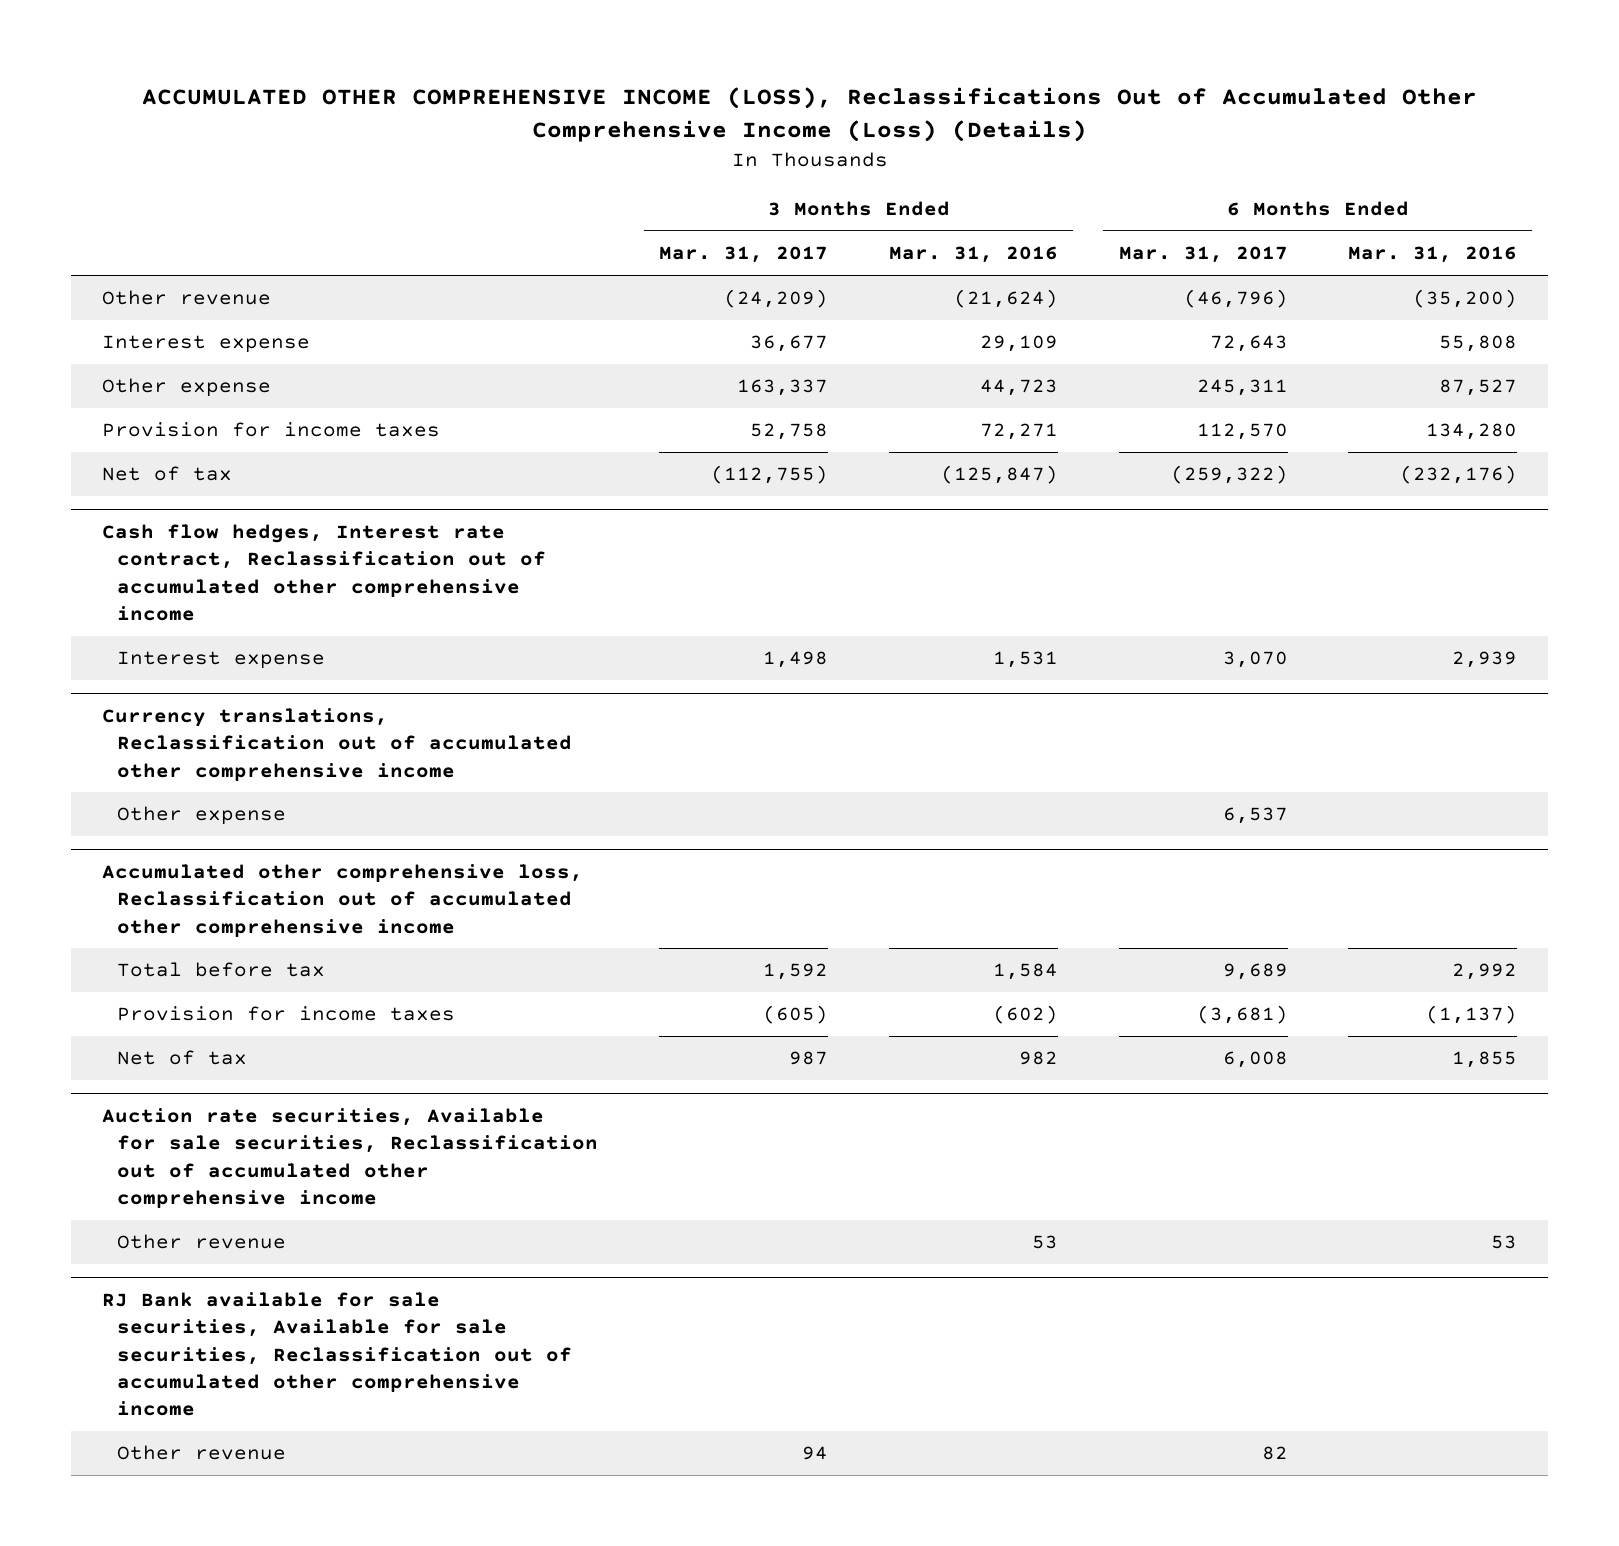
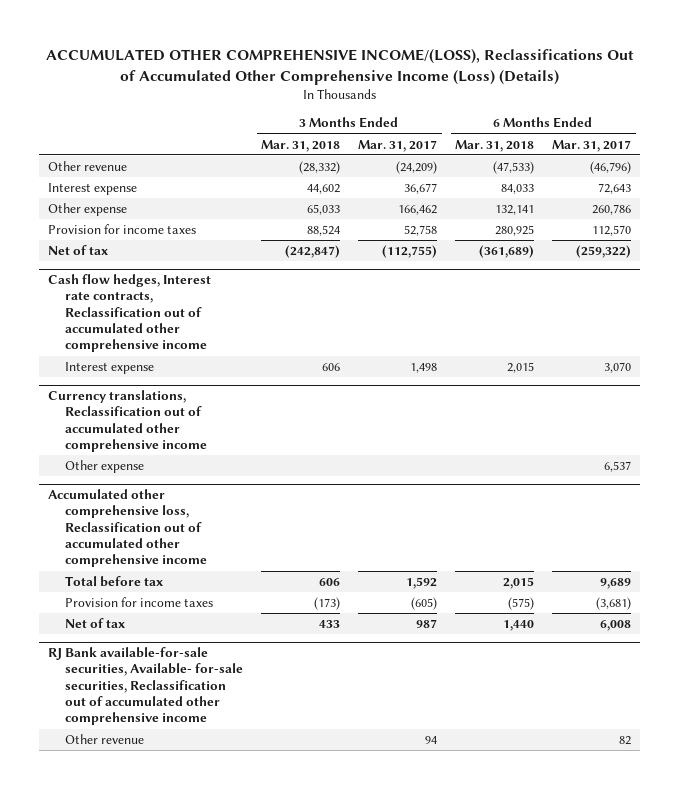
[141,87,1477,143] ACCUMULATED OTHER COMPREHENSIVE INCOME (LOSS), Reclassifications Out of Accumulated Other Comprehensive Income (Loss) (Details) -> [45,49,634,85] ACCUMULATED OTHER COMPREHENSIVE INCOME/(LOSS), Reclassifications Out of Accumulated Other Comprehensive Income (Loss) (Details)
[888,246,1058,264] Mar. 31, 2016 -> none
[1348,246,1518,264] Mar. 31, 2016 -> none
none -> [261,139,341,152] Mar. 31, 2018
none -> [455,139,535,152] Mar. 31, 2018
[737,379,829,397] 163,337 -> [398,204,438,215] 166,462
[1196,379,1288,397] 245,311 -> [592,203,632,215] 260,786
[101,523,547,621] Cash flow hedges, Interest rate contract, Reclassification out of accumulated other comprehensive income -> [48,274,212,353] Cash flow hedges, Interest rate contracts, Reclassification out of accumulated other comprehensive income
[101,1107,599,1208] Auction rate securities, Available for sale securities, Reclassification out of accumulated other comprehensive income -> none
[117,1234,287,1250] Other revenue -> none
[101,1291,573,1417] RJ Bank available for sale securities, Available for sale securities, Reclassification out of accumulated other comprehensive income -> [48,647,244,726] RJ Bank available-for-sale securities, Available- for-sale securities, Reclassification out of accumulated other comprehensive income

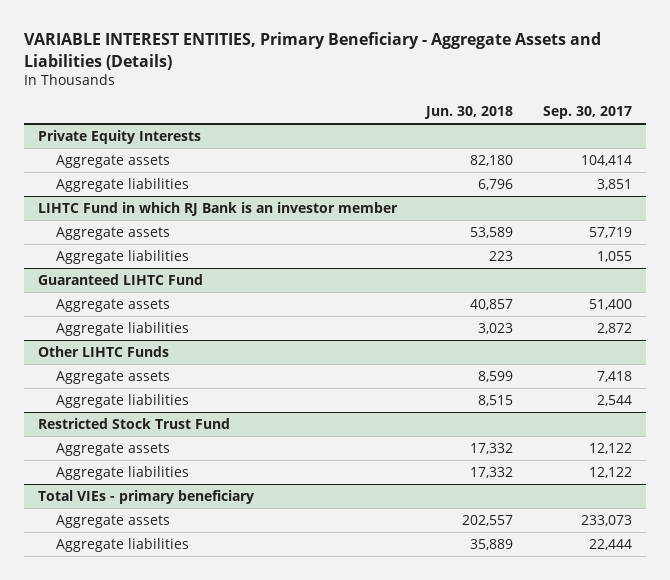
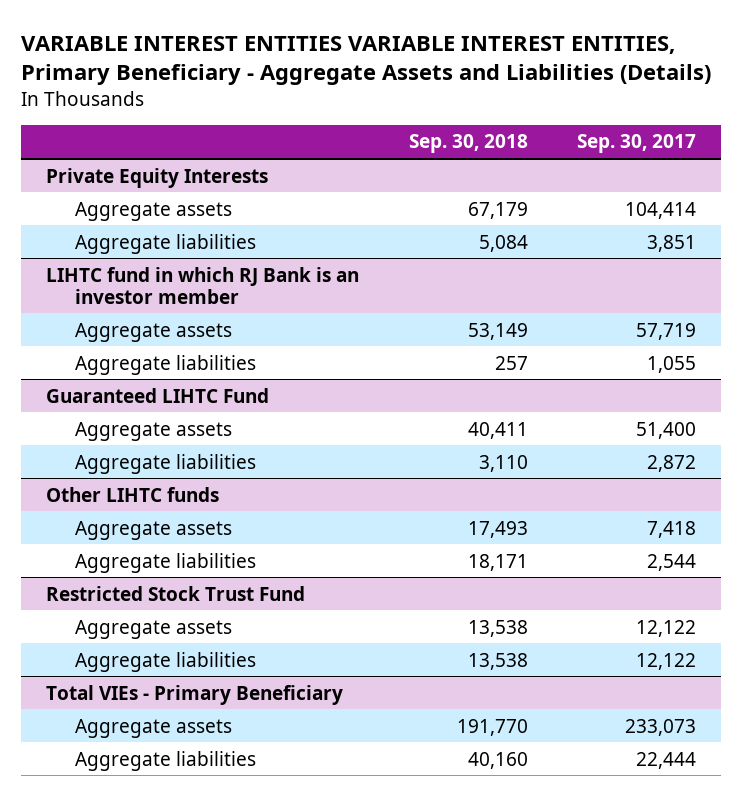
[23,32,601,70] VARIABLE INTEREST ENTITIES, Primary Beneficiary - Aggregate Assets and Liabilities (Details) -> [21,35,712,86] VARIABLE INTEREST ENTITIES VARIABLE INTEREST ENTITIES, Primary Beneficiary - Aggregate Assets and Liabilities (Details)
[424,106,514,120] Jun. 30, 2018 -> none
none -> [408,134,528,154] Sep. 30, 2018
[38,201,399,216] LIHTC Fund in which RJ Bank is an investor member -> [46,266,360,304] LIHTC fund in which RJ Bank is an investor member
[38,345,170,357] Other LIHTC Funds -> [46,486,220,502] Other LIHTC funds
[38,489,255,504] Total VIEs - primary beneficiary -> [46,684,344,705] Total VIEs - Primary Beneficiary

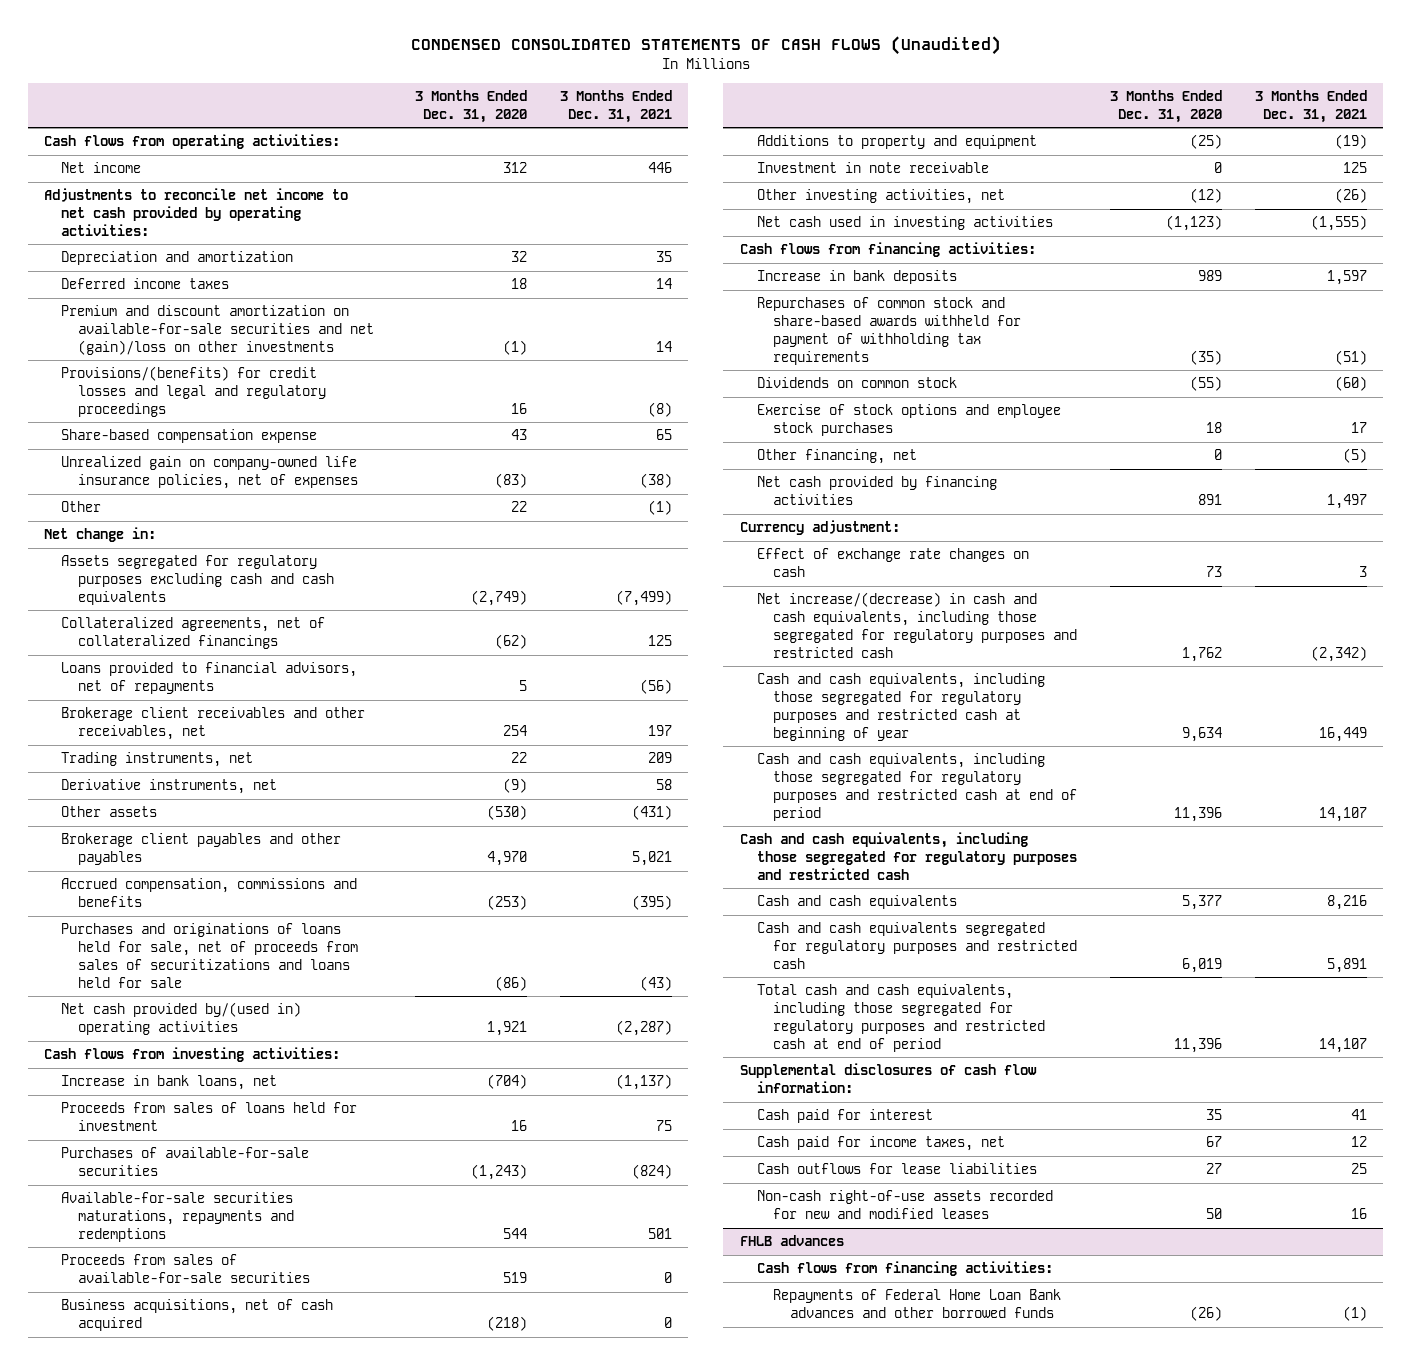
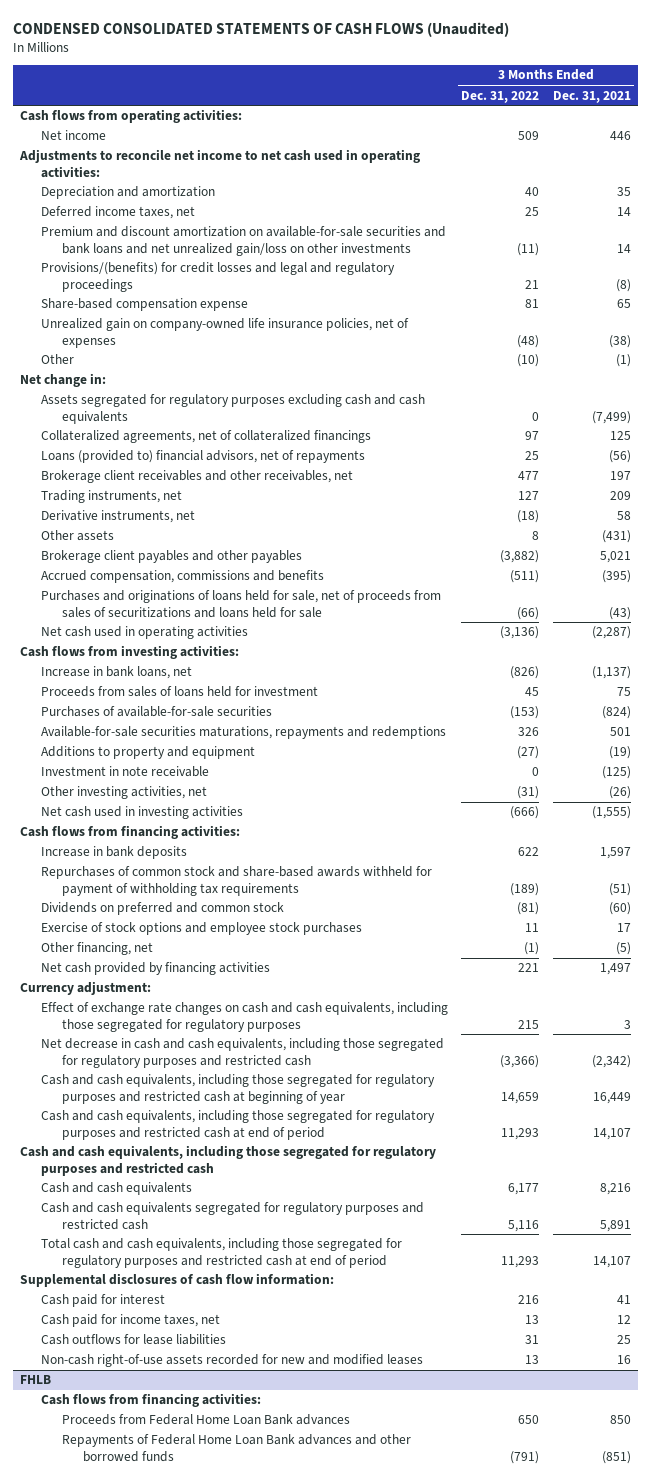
[414,90,527,123] 3 Months Ended Dec. 31, 2020 -> none
none -> [461,90,540,103] Dec. 31, 2022
[44,188,349,236] Adjustments to reconcile net income to net cash provided by operating activities: -> [18,149,420,178] Adjustments to reconcile net income to net cash used in operating activities:
[61,278,230,290] Deferred income taxes -> [40,206,195,220] Deferred income taxes, net
[61,305,375,355] Premium and discount amortization on available-for-sale securities and net (gain)/loss on other investments -> [40,226,446,256] Premium and discount amortization on available-for-sale securities and bank loans and net unrealized gain/loss on other investments
[61,662,358,695] Loans provided to financial advisors, net of repayments -> [40,450,365,464] Loans (provided to) financial advisors, net of repayments
[61,1002,302,1036] Net cash provided by/(used in) operating activities -> [40,626,248,640] Net cash used in operating activities
[61,1254,311,1284] Proceeds from sales of available-for-sale securities -> none
[61,1299,334,1332] Business acquisitions, net of cash acquired -> none
[1342,162,1367,174] 125 -> [601,766,631,780] (125)
[756,377,957,389] Dividends on common stock -> [40,902,284,916] Dividends on preferred and common stock
[756,548,1029,578] Effect of exchange rate changes on cash -> [40,1002,448,1032] Effect of exchange rate changes on cash and cash equivalents, including those segregated for regulatory purposes
[756,592,1078,658] Net increase/(decrease) in cash and cash equivalents, including those segregated for regulatory purposes and restricted cash -> [40,1038,444,1068] Net decrease in cash and cash equivalents, including those segregated for regulatory purposes and restricted cash
[739,1235,844,1247] FHLB advances -> [19,1375,51,1385] FHLB
none -> [61,1414,350,1426] Proceeds from Federal Home Loan Bank advances
[1342,1306,1367,1322] (1) -> [601,1450,631,1464] (851)

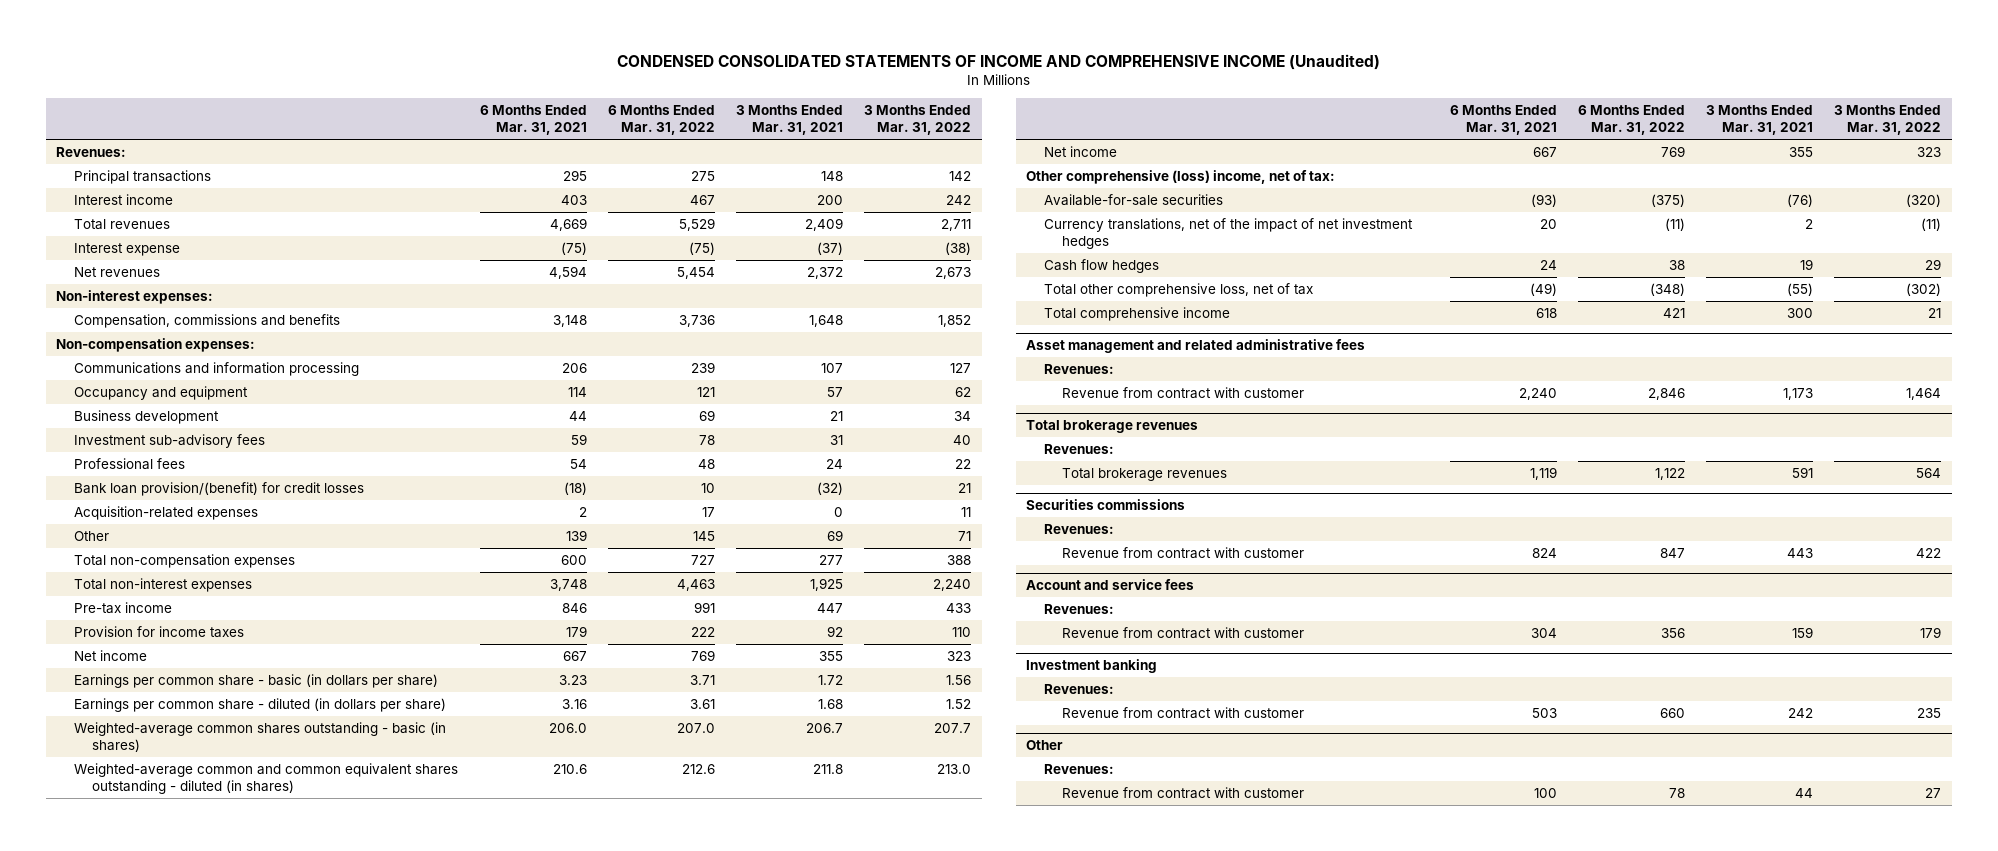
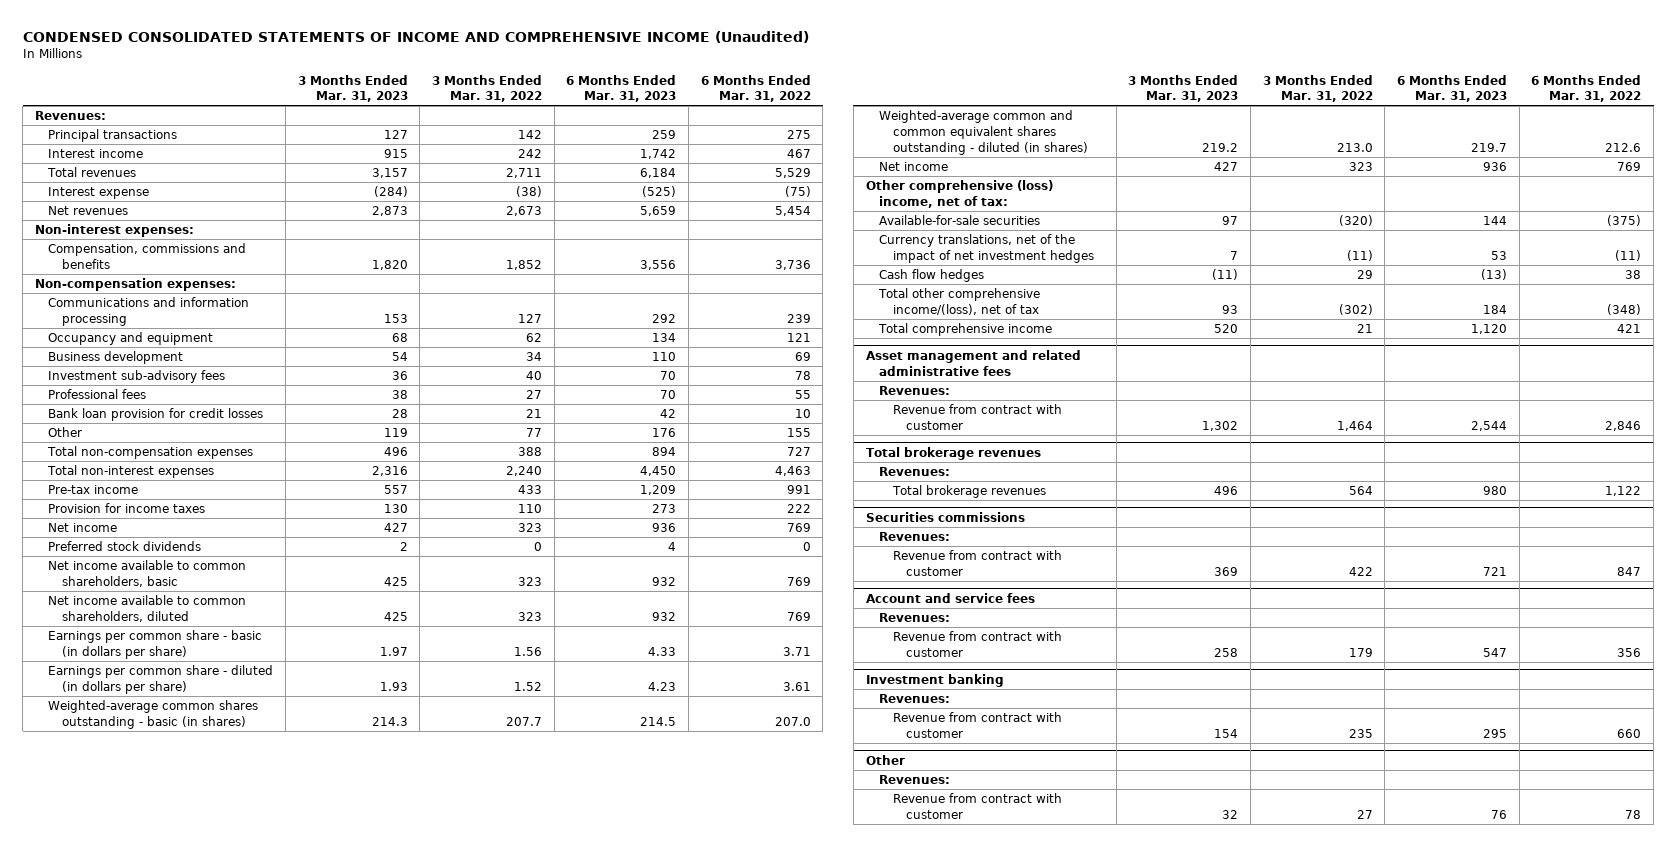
[479,105,587,136] 6 Months Ended Mar. 31, 2021 -> none
[736,105,844,136] 3 Months Ended Mar. 31, 2021 -> none
none -> [297,74,408,103] 3 Months Ended Mar. 31, 2023
none -> [566,74,677,103] 6 Months Ended Mar. 31, 2023
[74,505,259,520] Acquisition-related expenses -> none
[697,458,715,469] 48 -> [794,390,811,400] 55
[955,458,972,469] 22 -> [526,390,543,400] 27
[74,481,365,496] Bank loan provision/(benefit) for credit losses -> [48,408,264,422] Bank loan provision for credit losses
[692,530,715,541] 145 -> [786,428,811,438] 155
[958,530,972,541] 71 -> [526,428,543,438] 77
none -> [48,541,202,552] Preferred stock dividends
none -> [48,560,247,587] Net income available to common shareholders, basic
none -> [48,595,247,622] Net income available to common shareholders, diluted
[1044,282,1314,297] Total other comprehensive loss, net of tax -> [878,288,1041,315] Total other comprehensive income/(loss), net of tax

